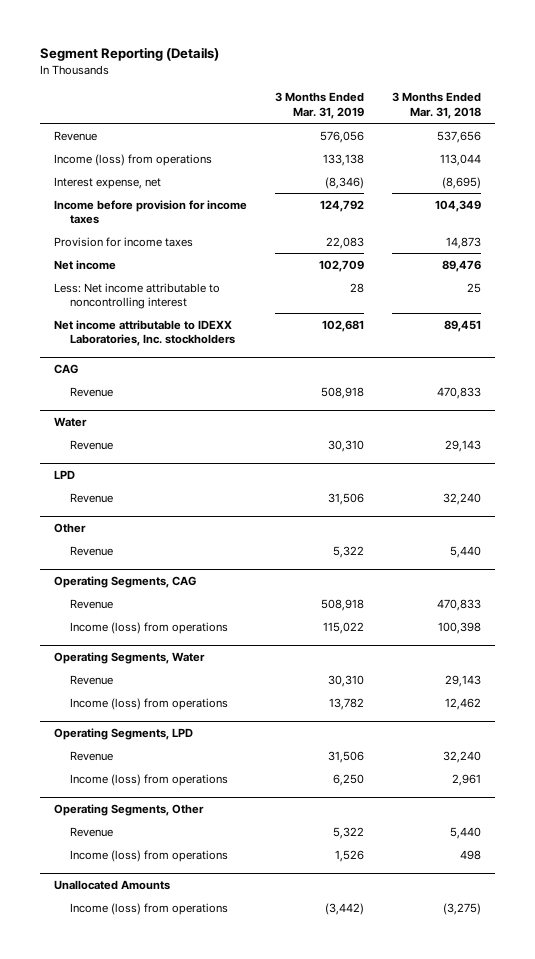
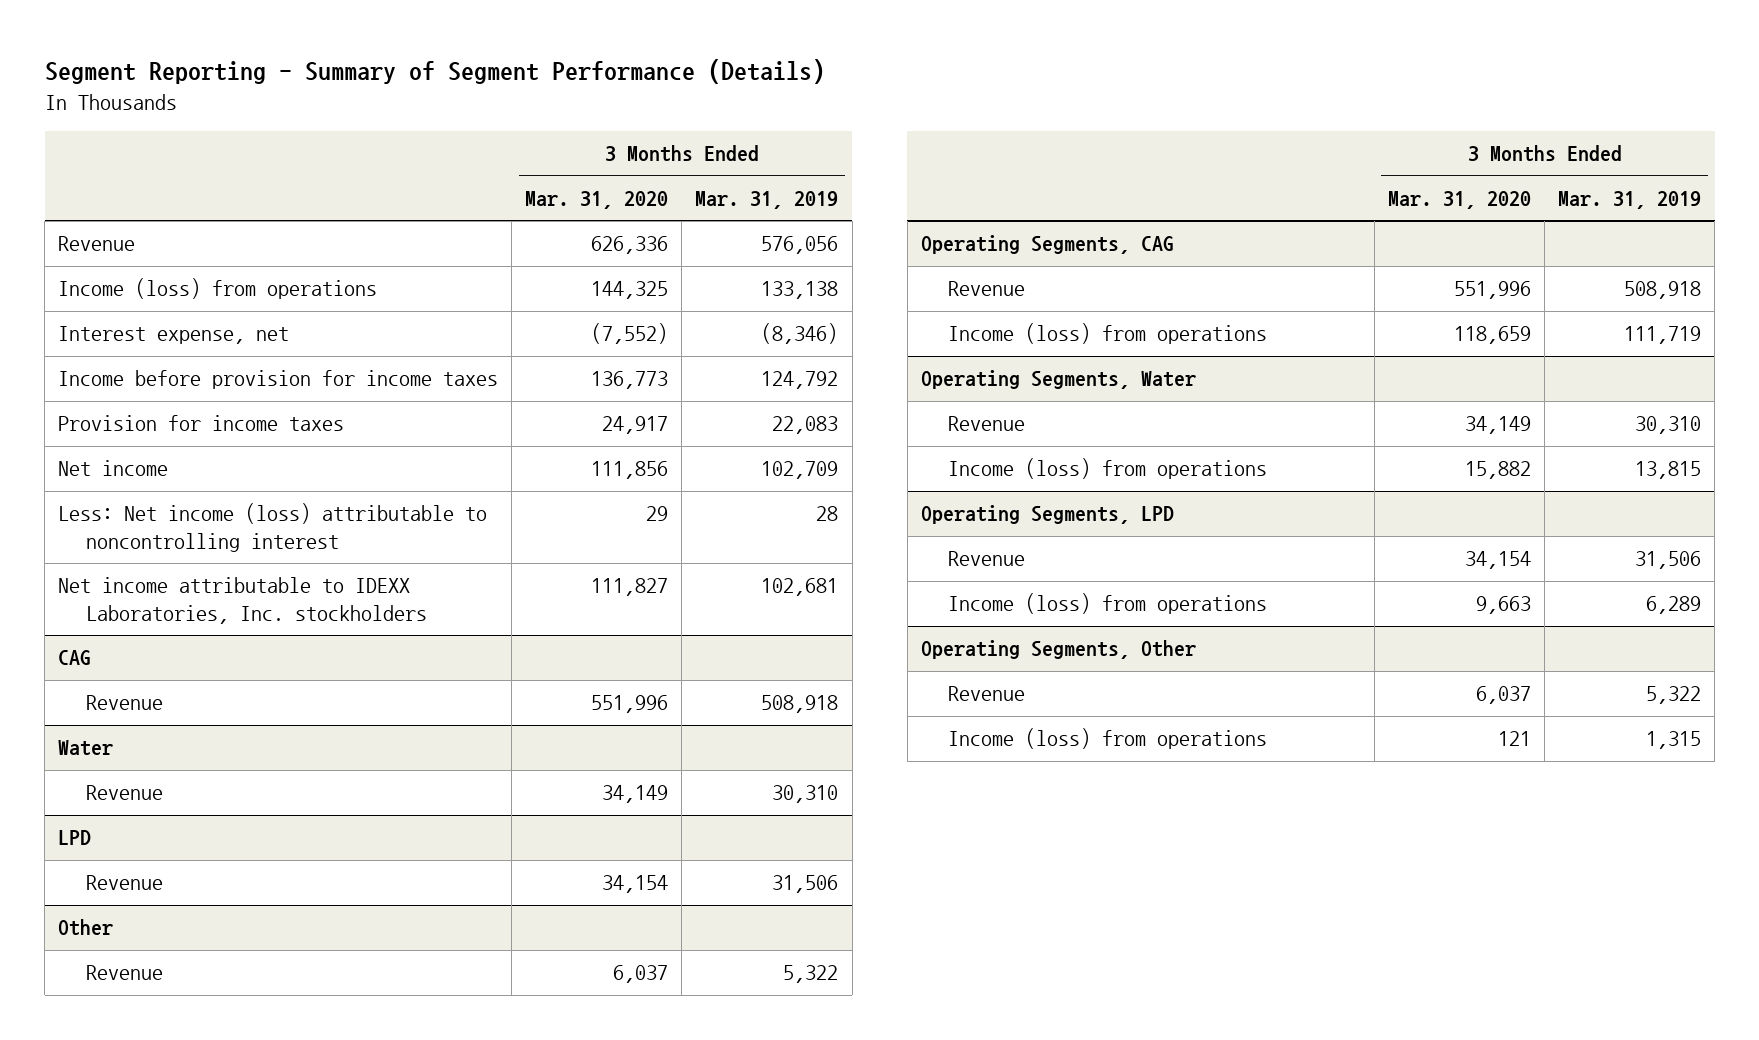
[40,47,220,62] Segment Reporting (Details) -> [44,58,825,84] Segment Reporting - Summary of Segment Performance (Details)
[391,92,481,119] 3 Months Ended Mar. 31, 2018 -> none
none -> [525,190,669,209] Mar. 31, 2020
[54,282,221,310] Less: Net income attributable to noncontrolling interest -> [58,503,488,552] Less: Net income (loss) attributable to noncontrolling interest
[322,621,364,634] 115,022 -> [1624,326,1702,345] 111,719
[328,697,364,710] 13,782 -> [1635,461,1702,480] 13,815
[332,773,364,786] 6,250 -> [1646,596,1702,615] 6,289
[54,879,171,890] Unallocated Amounts -> none
[70,902,229,915] Income (loss) from operations -> none
[334,849,364,862] 1,526 -> [1646,731,1702,750] 1,315

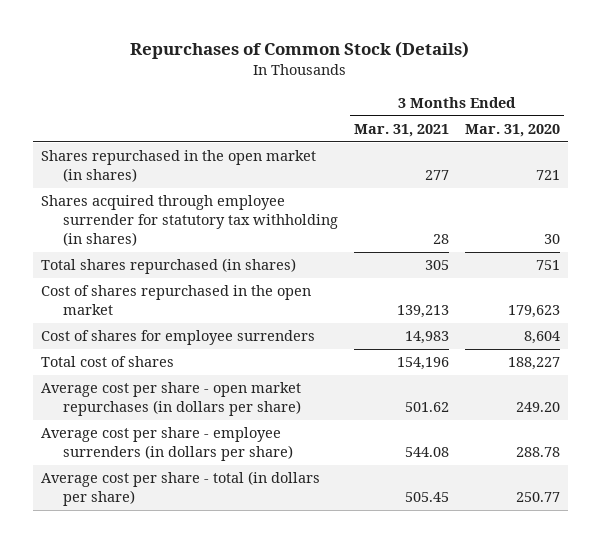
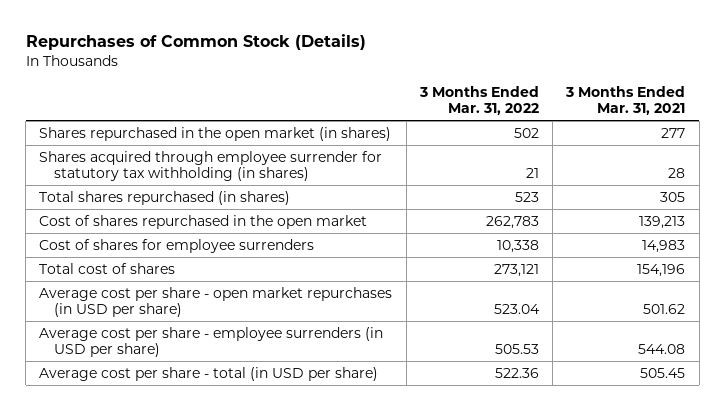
[464,123,560,137] Mar. 31, 2020 -> none
none -> [418,85,539,116] 3 Months Ended Mar. 31, 2022
[40,382,301,417] Average cost per share - open market repurchases (in dollars per share) -> [39,286,393,317] Average cost per share - open market repurchases (in USD per share)
[40,427,293,462] Average cost per share - employee surrenders (in dollars per share) -> [39,326,384,357] Average cost per share - employee surrenders (in USD per share)
[40,471,320,507] Average cost per share - total (in dollars per share) -> [39,366,379,381] Average cost per share - total (in USD per share)

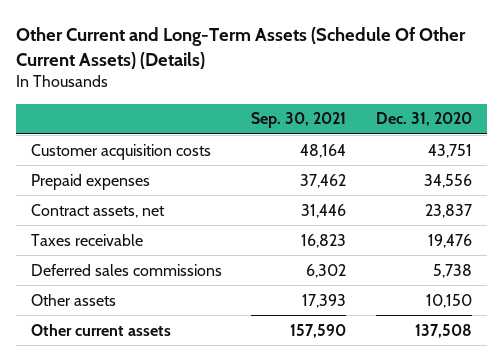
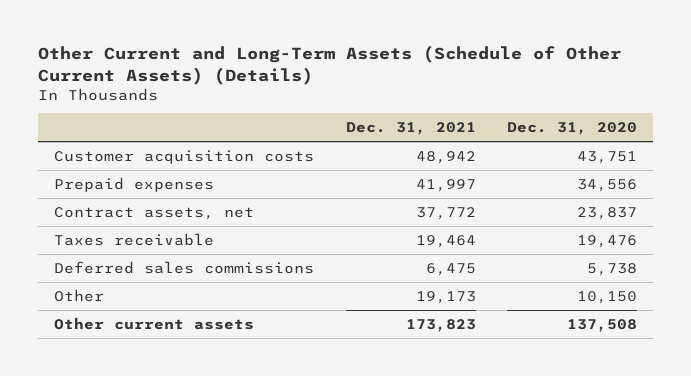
[15,26,466,69] Other Current and Long-Term Assets (Schedule Of Other Current Assets) (Details) -> [37,45,621,85] Other Current and Long-Term Assets (Schedule of Other Current Assets) (Details)
[251,112,347,129] Sep. 30, 2021 -> none
none -> [345,122,476,136] Dec. 31, 2021
[30,293,116,306] Other assets -> [53,288,104,302] Other

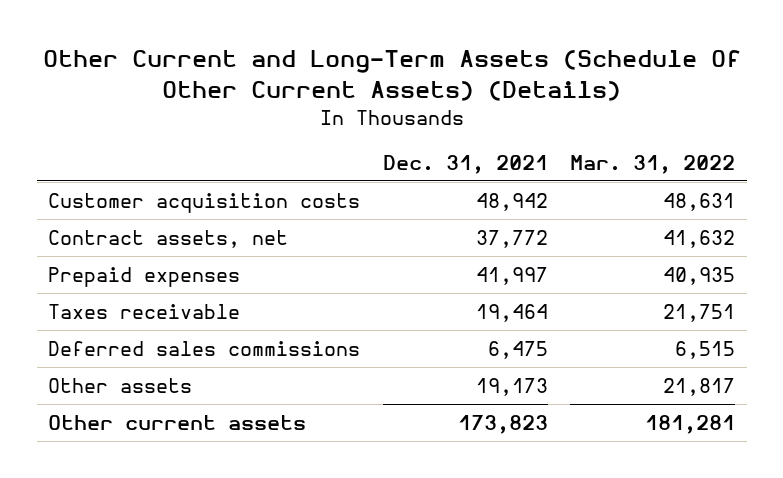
[37,45,621,85] Other Current and Long-Term Assets (Schedule of Other Current Assets) (Details) -> [42,50,741,101] Other Current and Long-Term Assets (Schedule Of Other Current Assets) (Details)
[507,122,638,136] Dec. 31, 2020 -> none
none -> [570,155,736,175] Mar. 31, 2022
[53,176,214,192] Prepaid expenses -> [47,266,240,287] Prepaid expenses
[53,288,104,302] Other -> [47,377,192,393] Other assets

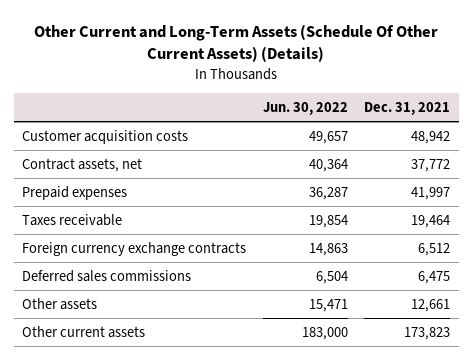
[570,155,736,175] Mar. 31, 2022 -> none
none -> [262,102,348,116] Jun. 30, 2022
none -> [22,241,247,256] Foreign currency exchange contracts
[475,377,548,396] 19,173 -> [411,298,451,312] 12,661

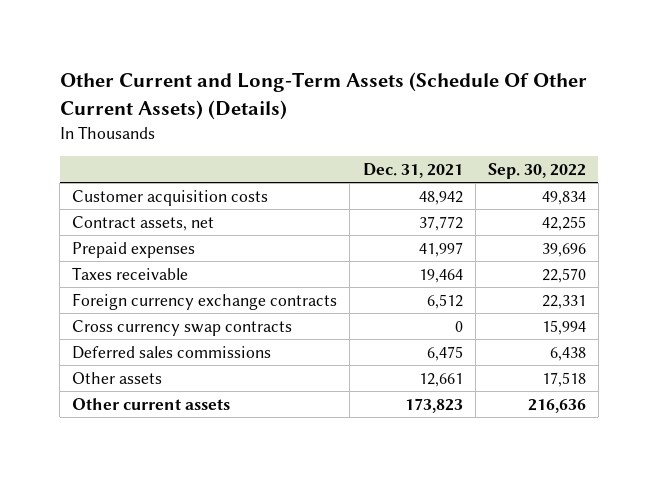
[262,102,348,116] Jun. 30, 2022 -> none
none -> [487,162,586,179] Sep. 30, 2022
none -> [72,319,293,336] Cross currency swap contracts

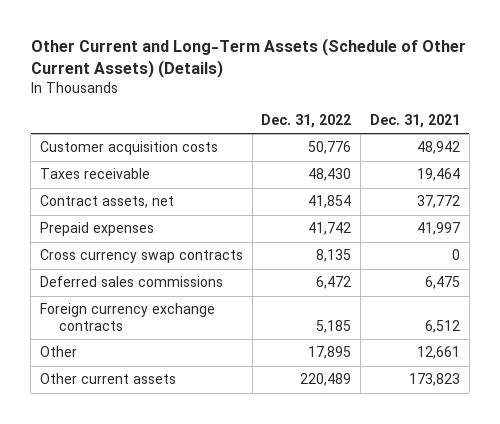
[59,72,587,120] Other Current and Long-Term Assets (Schedule Of Other Current Assets) (Details) -> [30,38,466,78] Other Current and Long-Term Assets (Schedule of Other Current Assets) (Details)
[487,162,586,179] Sep. 30, 2022 -> none
none -> [261,113,352,128] Dec. 31, 2022
[72,266,189,280] Taxes receivable -> [39,168,150,180] Taxes receivable
[72,292,338,310] Foreign currency exchange contracts -> [39,303,215,332] Foreign currency exchange contracts
[72,371,163,384] Other assets -> [39,346,77,358] Other

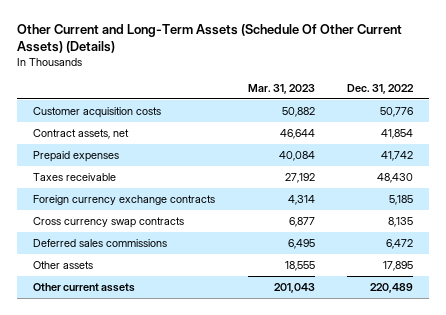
[30,38,466,78] Other Current and Long-Term Assets (Schedule of Other Current Assets) (Details) -> [16,23,402,54] Other Current and Long-Term Assets (Schedule Of Other Current Assets) (Details)
[369,113,460,128] Dec. 31, 2021 -> none
none -> [247,84,315,95] Mar. 31, 2023
[39,168,150,180] Taxes receivable -> [32,172,116,181] Taxes receivable
[39,303,215,332] Foreign currency exchange contracts -> [32,194,215,205] Foreign currency exchange contracts
[39,346,77,358] Other -> [32,260,93,269] Other assets

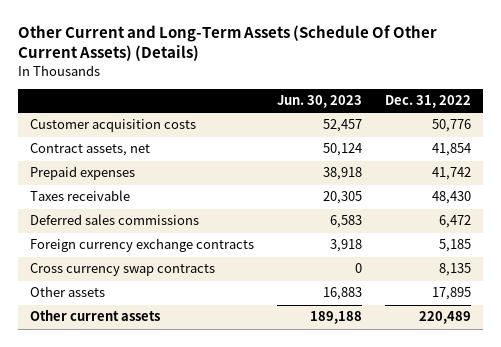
[247,84,315,95] Mar. 31, 2023 -> none
none -> [276,95,362,109] Jun. 30, 2023
[32,238,167,247] Deferred sales commissions -> [29,214,199,226] Deferred sales commissions

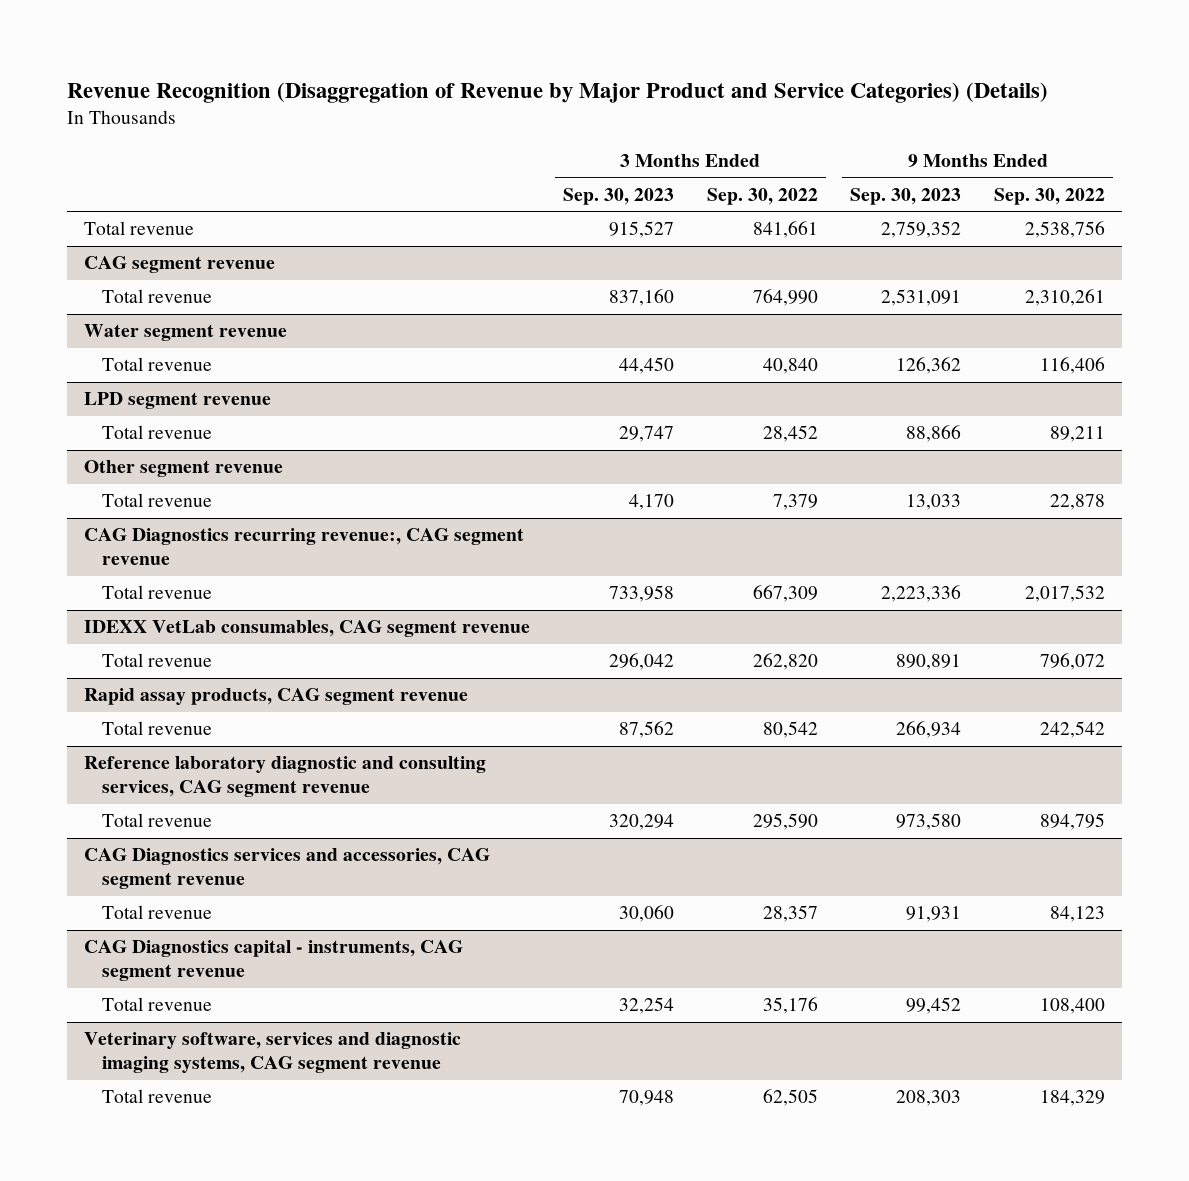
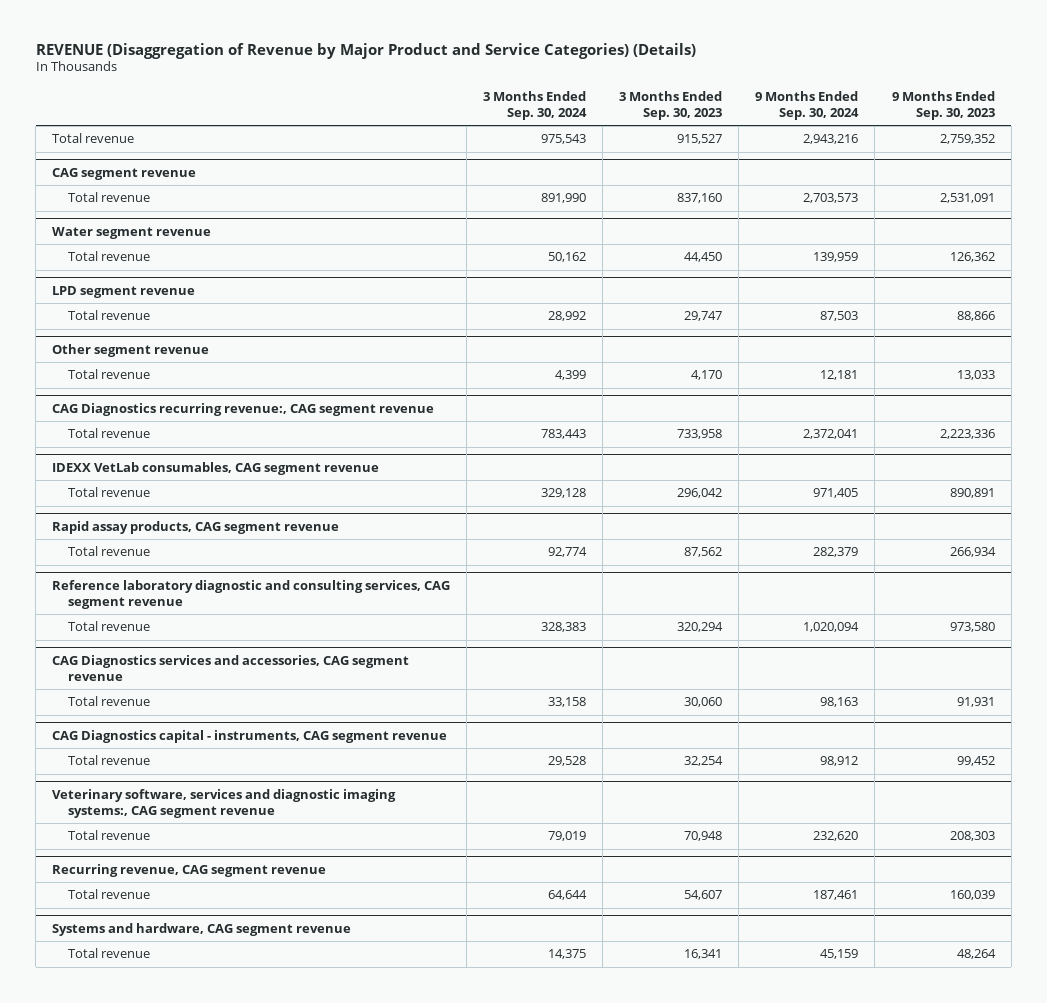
[67,81,1049,103] Revenue Recognition (Disaggregation of Revenue by Major Product and Service Categories) (Details) -> [35,42,696,59] REVENUE (Disaggregation of Revenue by Major Product and Service Categories) (Details)
[706,187,818,205] Sep. 30, 2022 -> none
[994,187,1106,205] Sep. 30, 2022 -> none
none -> [483,91,588,120] 3 Months Ended Sep. 30, 2024
none -> [755,91,860,120] 9 Months Ended Sep. 30, 2024
[83,1032,461,1074] Veterinary software, services and diagnostic imaging systems, CAG segment revenue -> [52,789,397,818] Veterinary software, services and diagnostic imaging systems:, CAG segment revenue
none -> [52,864,327,878] Recurring revenue, CAG segment revenue
none -> [68,889,151,900] Total revenue
none -> [52,923,352,937] Systems and hardware, CAG segment revenue
none -> [68,948,151,959] Total revenue

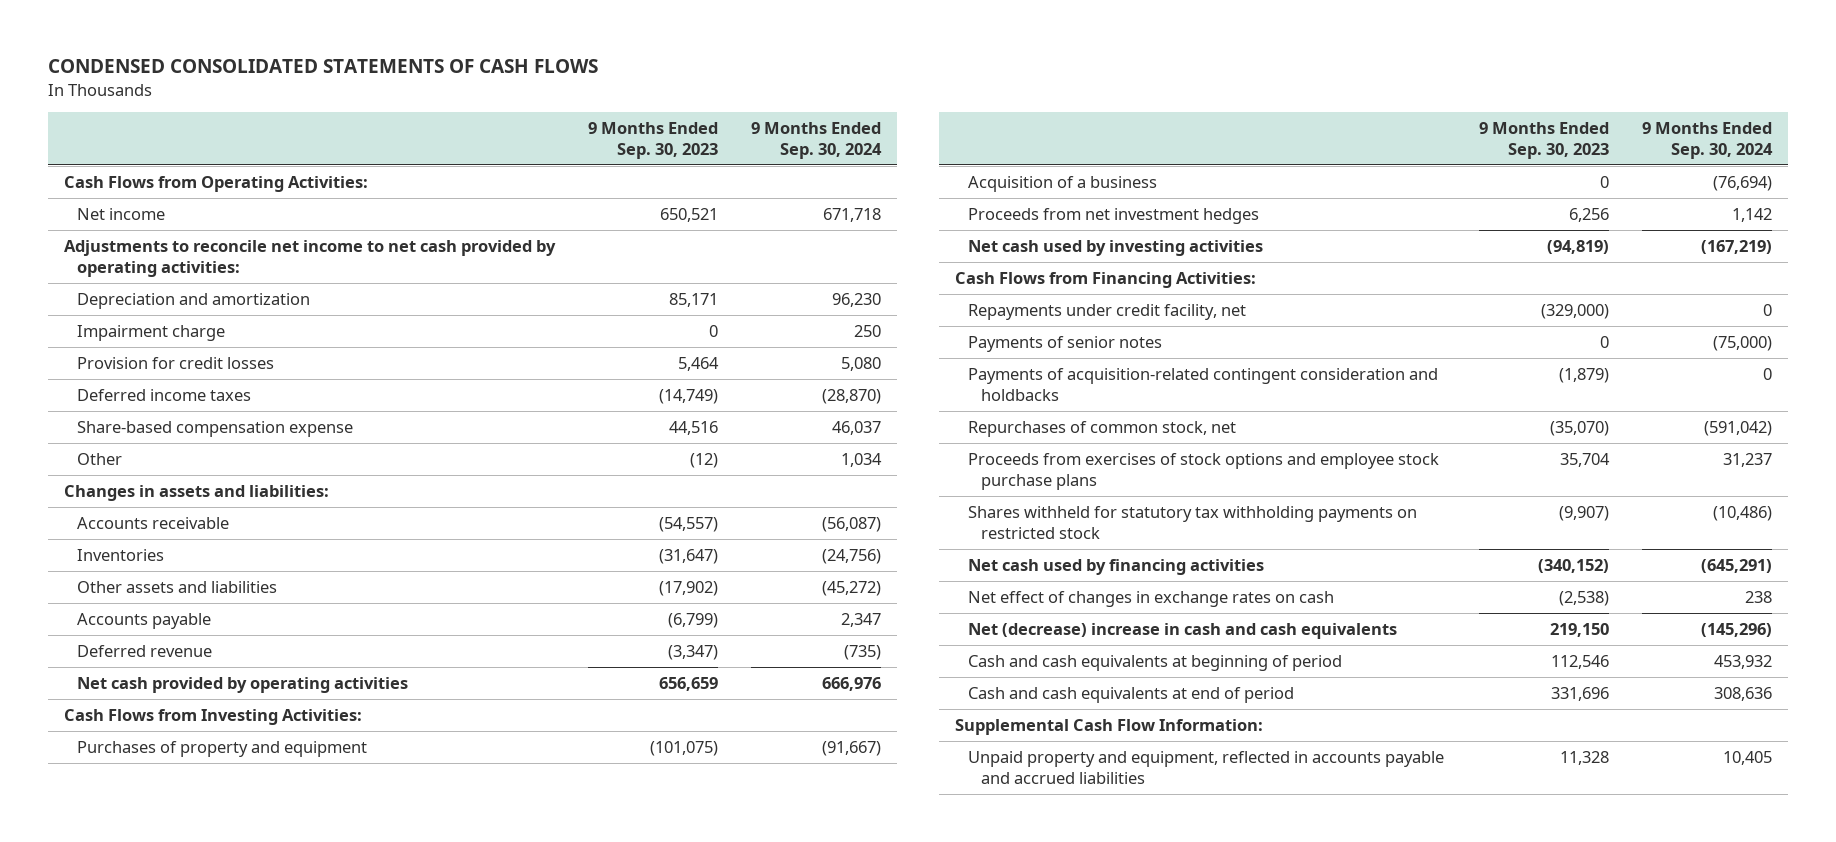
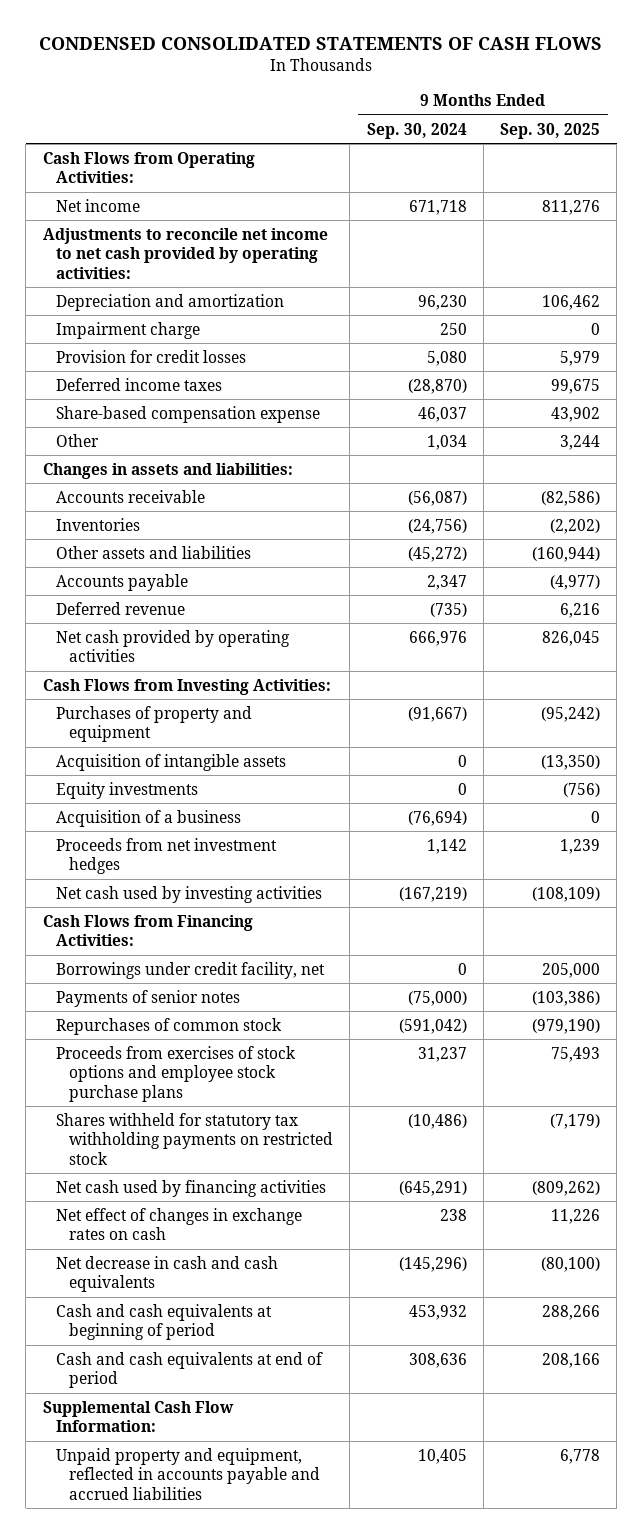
[588,122,719,159] 9 Months Ended Sep. 30, 2023 -> none
none -> [499,122,600,139] Sep. 30, 2025
none -> [55,753,286,771] Acquisition of intangible assets
none -> [55,781,198,799] Equity investments
[968,304,1247,321] Repayments under credit facility, net -> [55,961,325,979] Borrowings under credit facility, net
[968,368,1439,401] Payments of acquisition-related contingent consideration and holdbacks -> none
[968,421,1237,438] Repurchases of common stock, net -> [55,1017,282,1035] Repurchases of common stock
[968,623,1398,640] Net (decrease) increase in cash and cash equivalents -> [55,1255,278,1293] Net decrease in cash and cash equivalents

